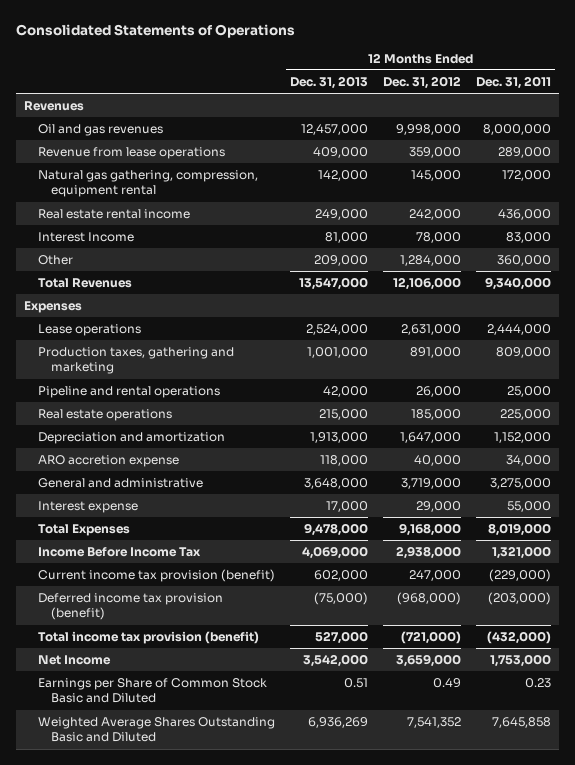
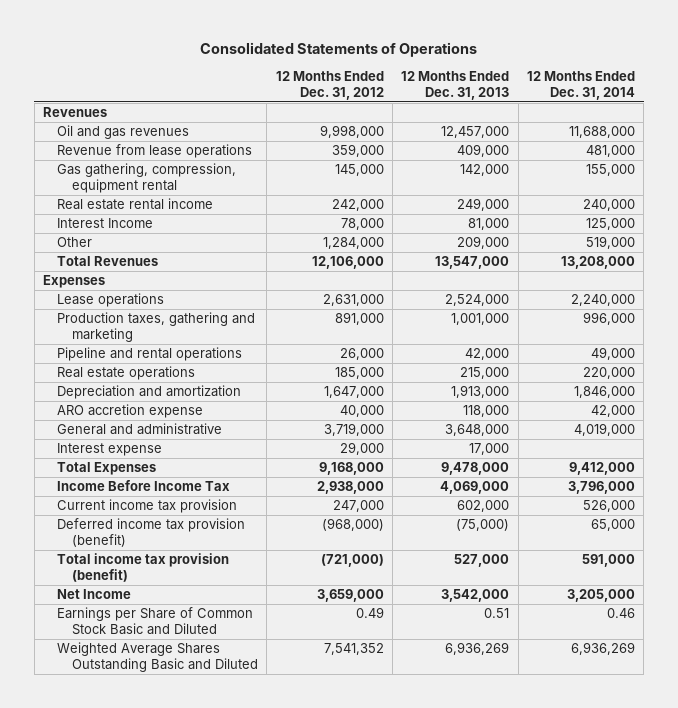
[476,75,552,89] Dec. 31, 2011 -> none
none -> [526,71,635,100] 12 Months Ended Dec. 31, 2014
[37,170,258,198] Natural gas gathering, compression, equipment rental -> [57,163,237,193] Gas gathering, compression, equipment rental
[37,569,275,583] Current income tax provision (benefit) -> [57,499,238,514] Current income tax provision

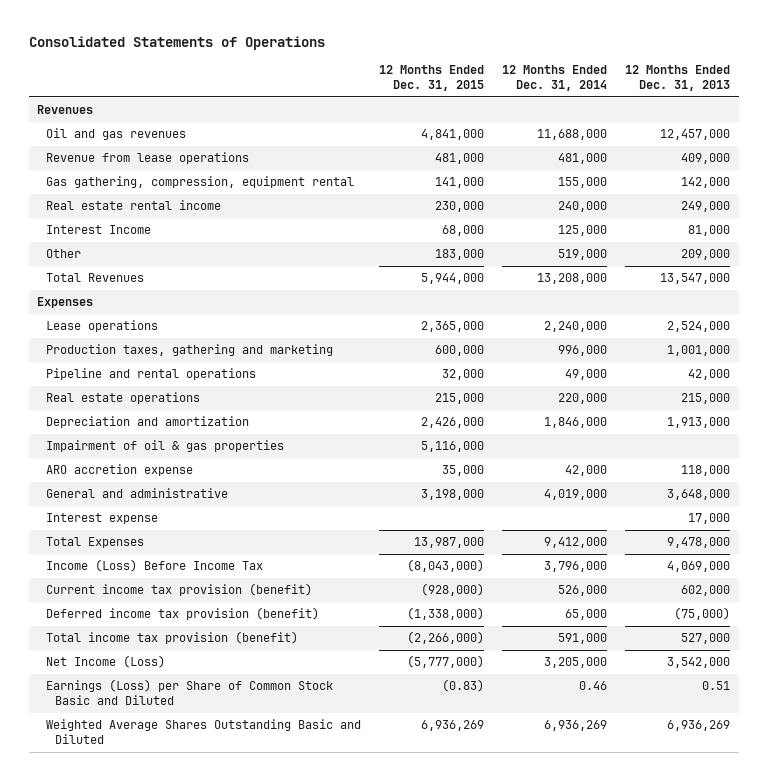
[275,71,384,100] 12 Months Ended Dec. 31, 2012 -> none
none -> [379,65,485,92] 12 Months Ended Dec. 31, 2015
none -> [46,440,285,453] Impairment of oil & gas properties
[57,480,231,492] Income Before Income Tax -> [46,559,264,573] Income (Loss) Before Income Tax
[57,499,238,514] Current income tax provision -> [46,583,313,597] Current income tax provision (benefit)
[57,589,132,600] Net Income -> [46,655,166,669] Net Income (Loss)
[57,607,254,635] Earnings per Share of Common Stock Basic and Diluted -> [46,679,334,706] Earnings (Loss) per Share of Common Stock Basic and Diluted

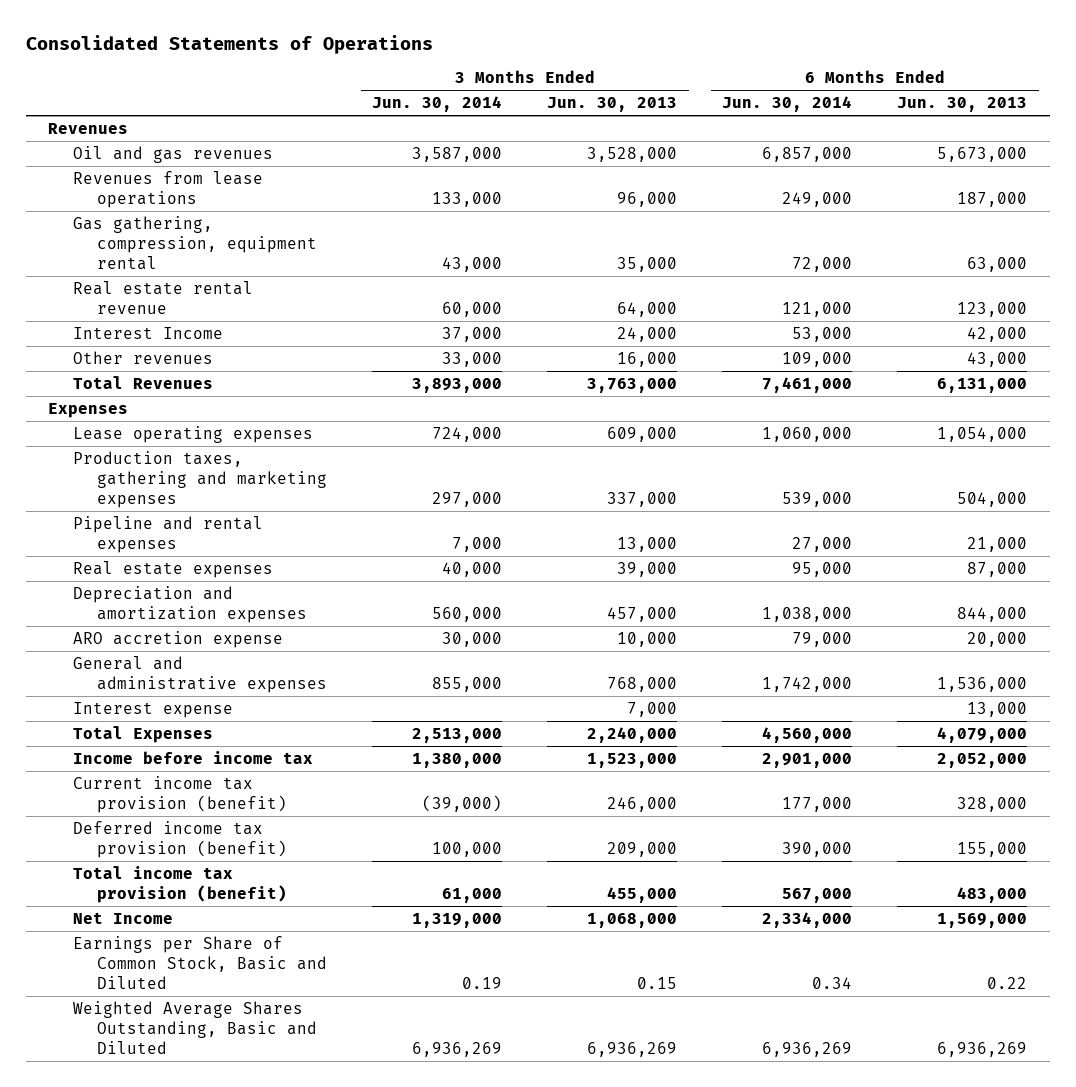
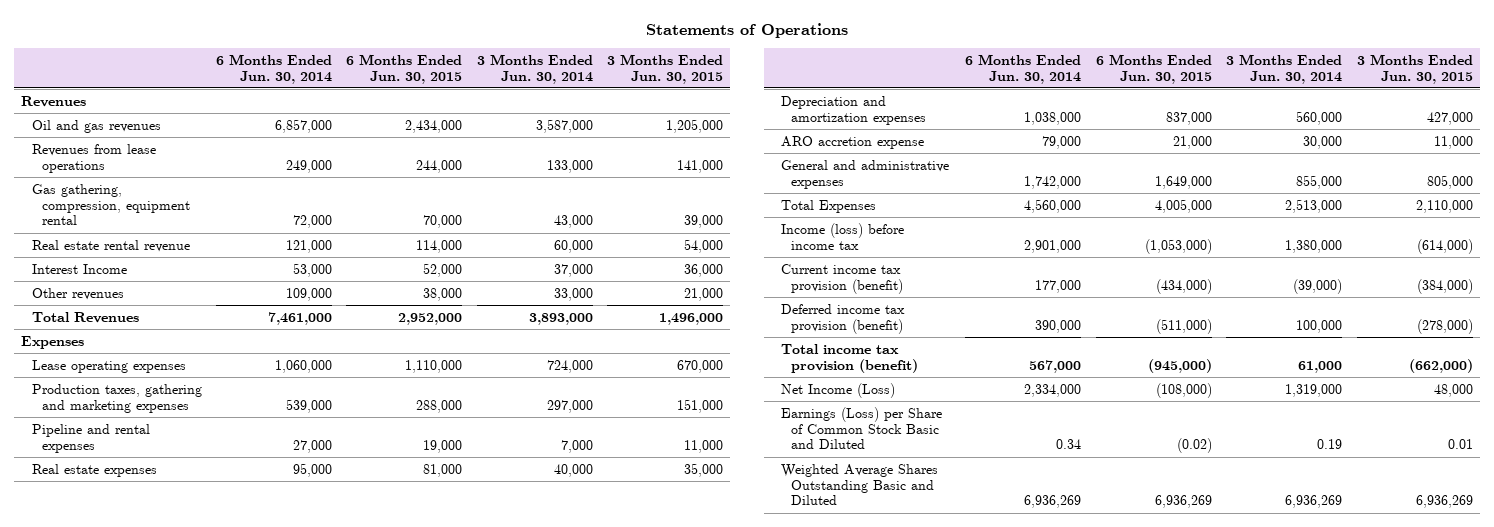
[25,34,433,54] Consolidated Statements of Operations -> [646,22,849,38] Statements of Operations
[547,97,678,113] Jun. 30, 2013 -> none
[897,97,1028,113] Jun. 30, 2013 -> none
none -> [346,53,463,84] 6 Months Ended Jun. 30, 2015
none -> [607,53,724,84] 3 Months Ended Jun. 30, 2015
[72,701,233,718] Interest expense -> none
[72,750,313,764] Income before income tax -> [781,222,905,250] Income (loss) before income tax
[72,911,173,924] Net Income -> [781,382,896,398] Net Income (Loss)
[72,935,328,989] Earnings per Share of Common Stock, Basic and Diluted -> [781,406,943,450] Earnings (Loss) per Share of Common Stock Basic and Diluted
[72,1000,318,1054] Weighted Average Shares Outstanding, Basic and Diluted -> [781,463,939,506] Weighted Average Shares Outstanding Basic and Diluted

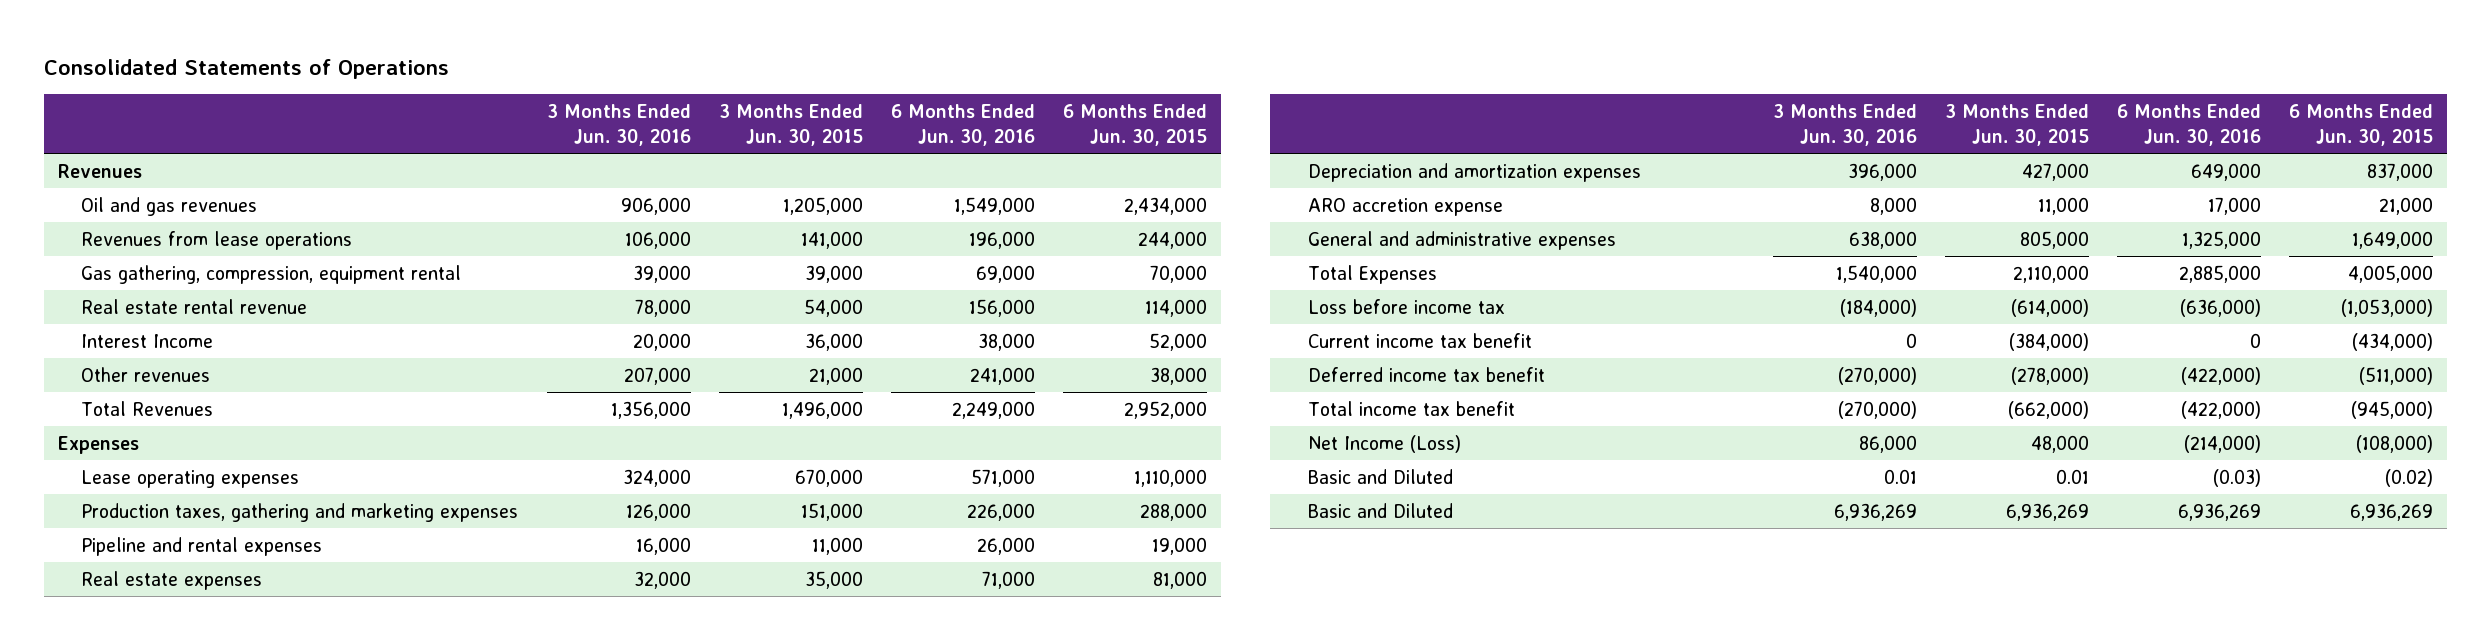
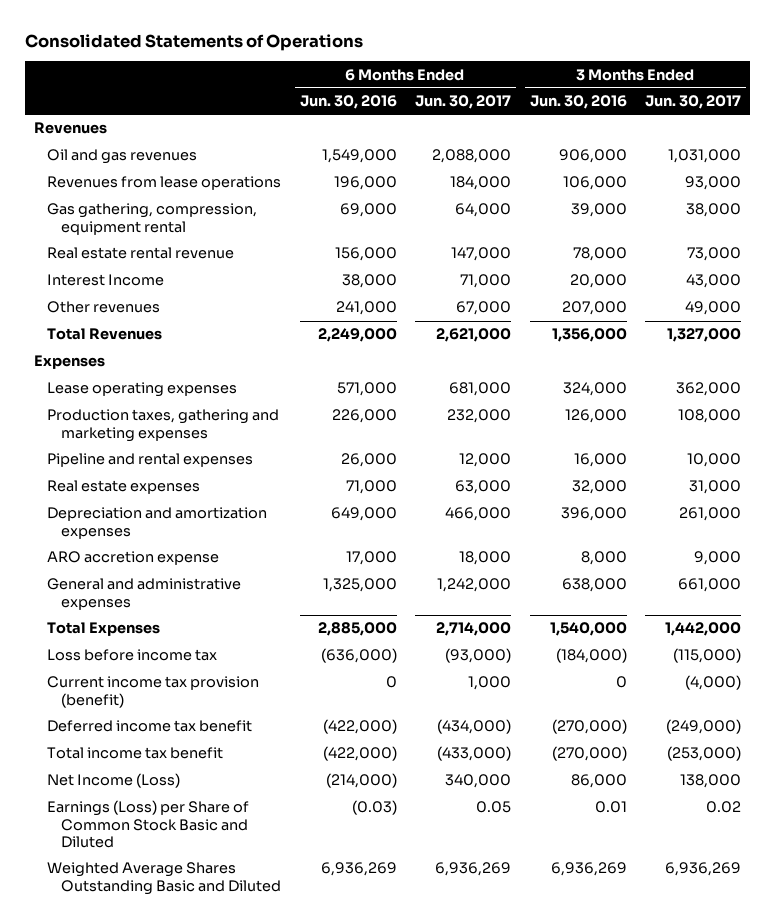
[718,104,863,146] 3 Months Ended Jun. 30, 2015 -> none
[1062,104,1207,146] 6 Months Ended Jun. 30, 2015 -> none
none -> [415,95,512,110] Jun. 30, 2017
none -> [644,95,741,110] Jun. 30, 2017
[1307,332,1532,348] Current income tax benefit -> [47,676,260,708] Current income tax provision (benefit)
[1307,468,1453,484] Basic and Diluted -> none
none -> [47,800,250,848] Earnings (Loss) per Share of Common Stock Basic and Diluted
[1307,502,1453,518] Basic and Diluted -> [47,862,281,895] Weighted Average Shares Outstanding Basic and Diluted

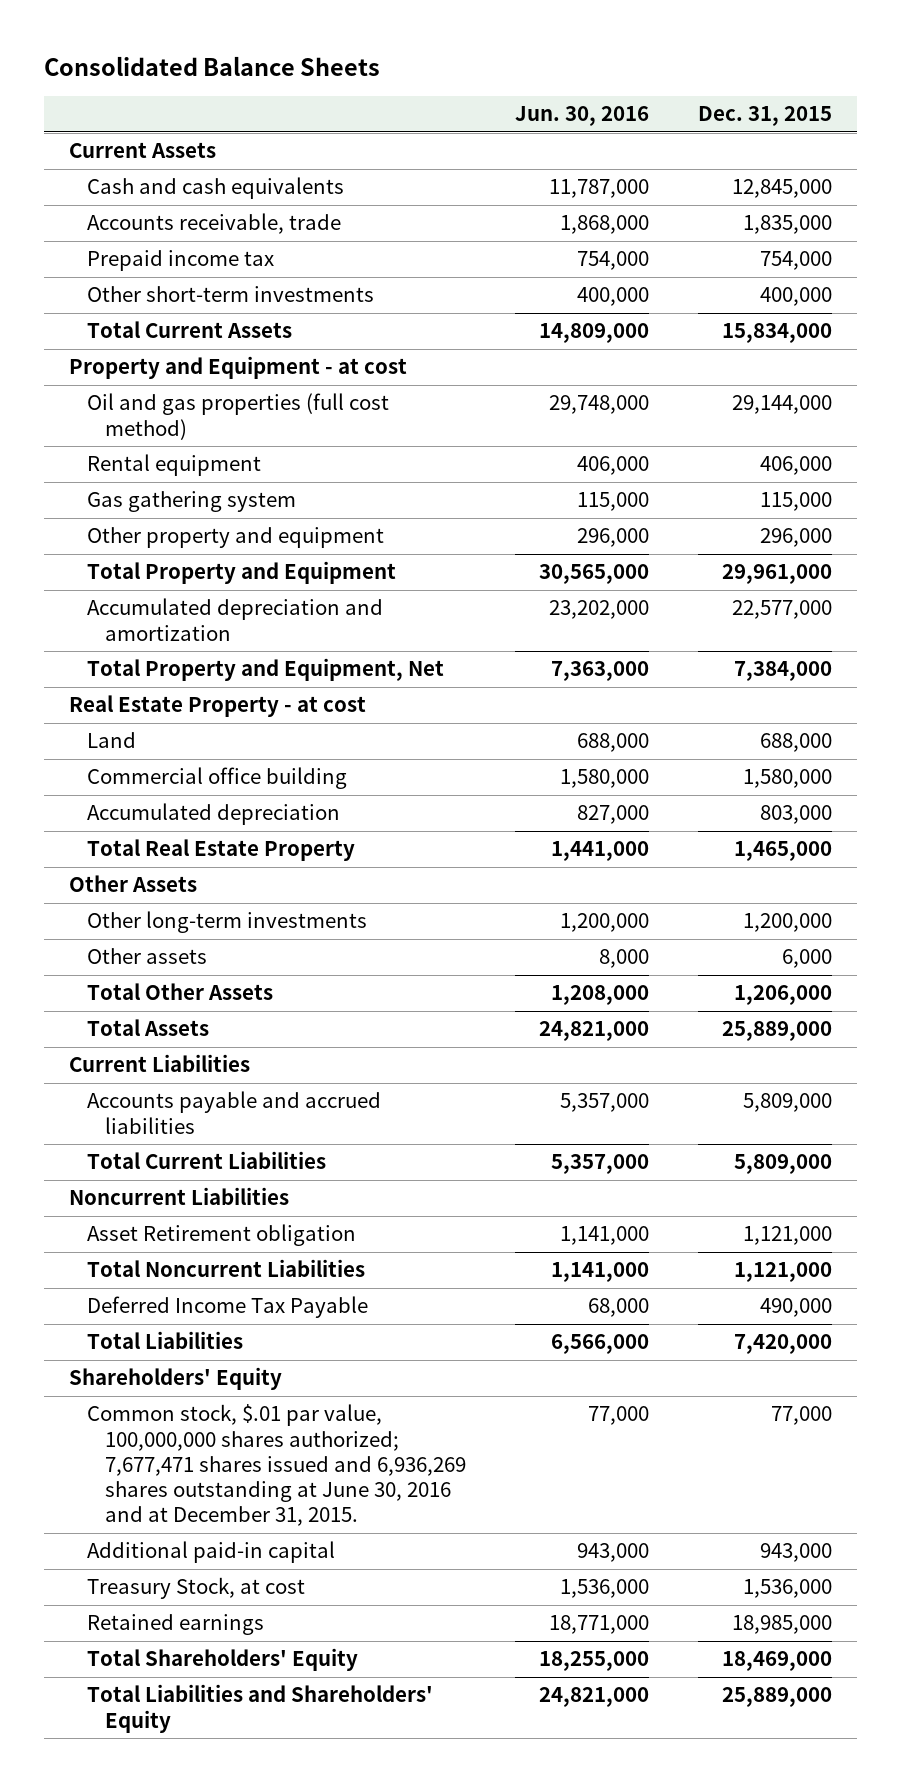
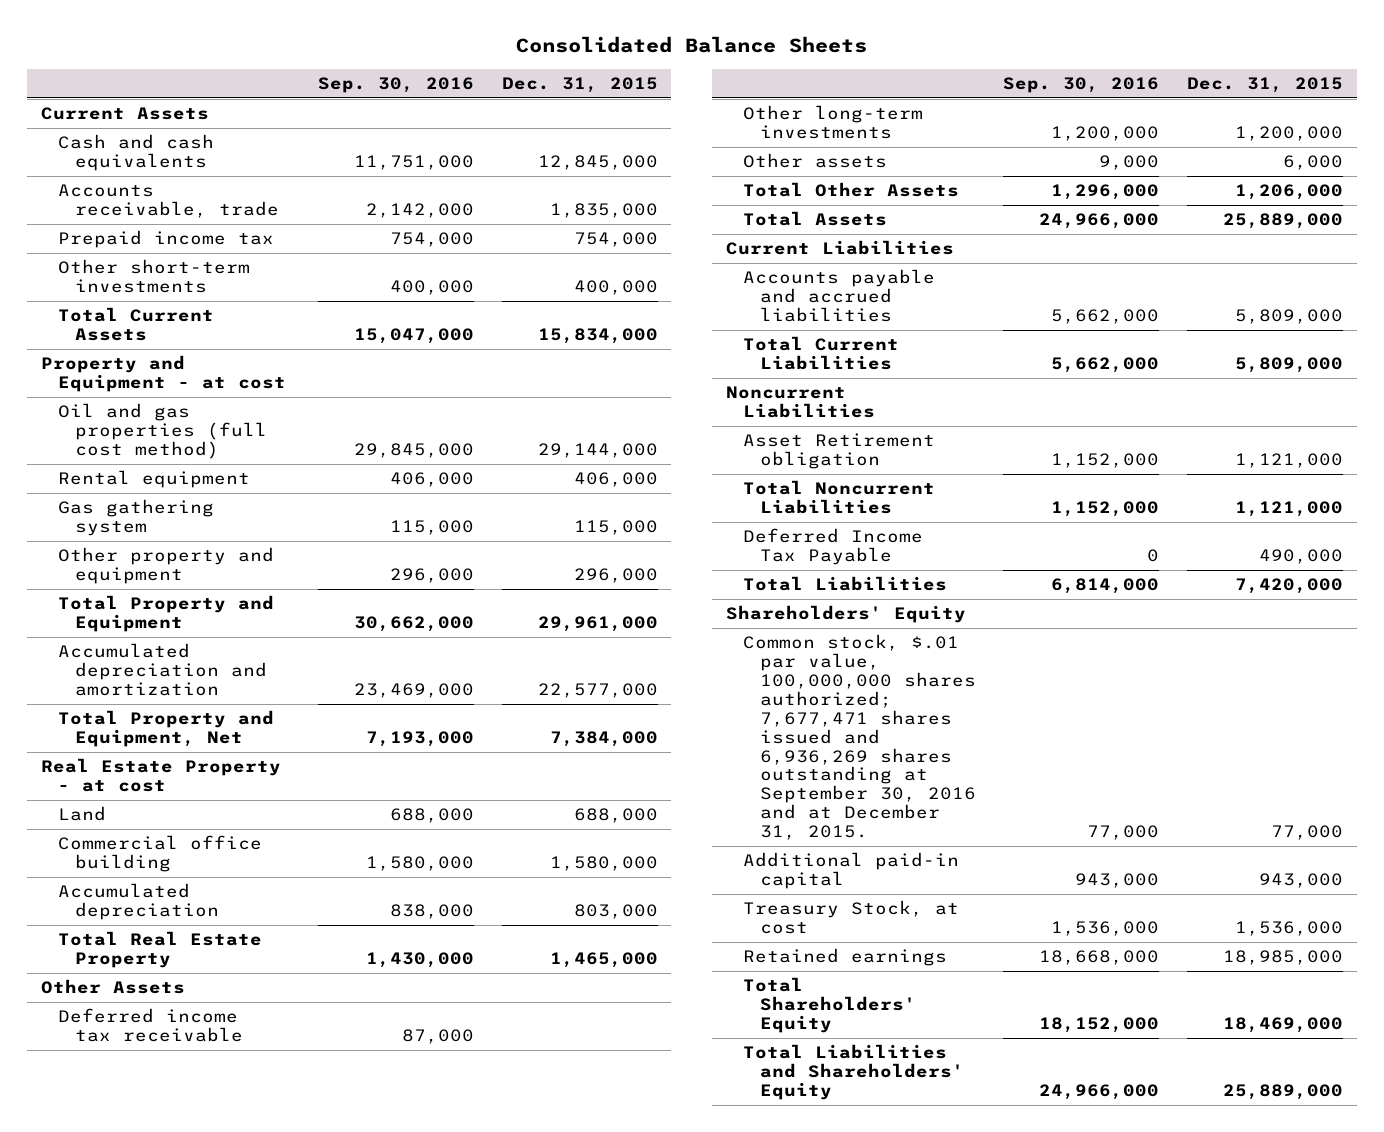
[515,106,650,127] Jun. 30, 2016 -> none
none -> [318,76,475,93] Sep. 30, 2016
none -> [57,1008,243,1043] Deferred income tax receivable
[87,1404,467,1527] Common stock, $.01 par value, 100,000,000 shares authorized; 7,677,471 shares issued and 6,936,269 shares outstanding at June 30, 2016 and at December 31, 2015. -> [742,634,977,841] Common stock, $.01 par value, 100,000,000 shares authorized; 7,677,471 shares issued and 6,936,269 shares outstanding at September 30, 2016 and at December 31, 2015.

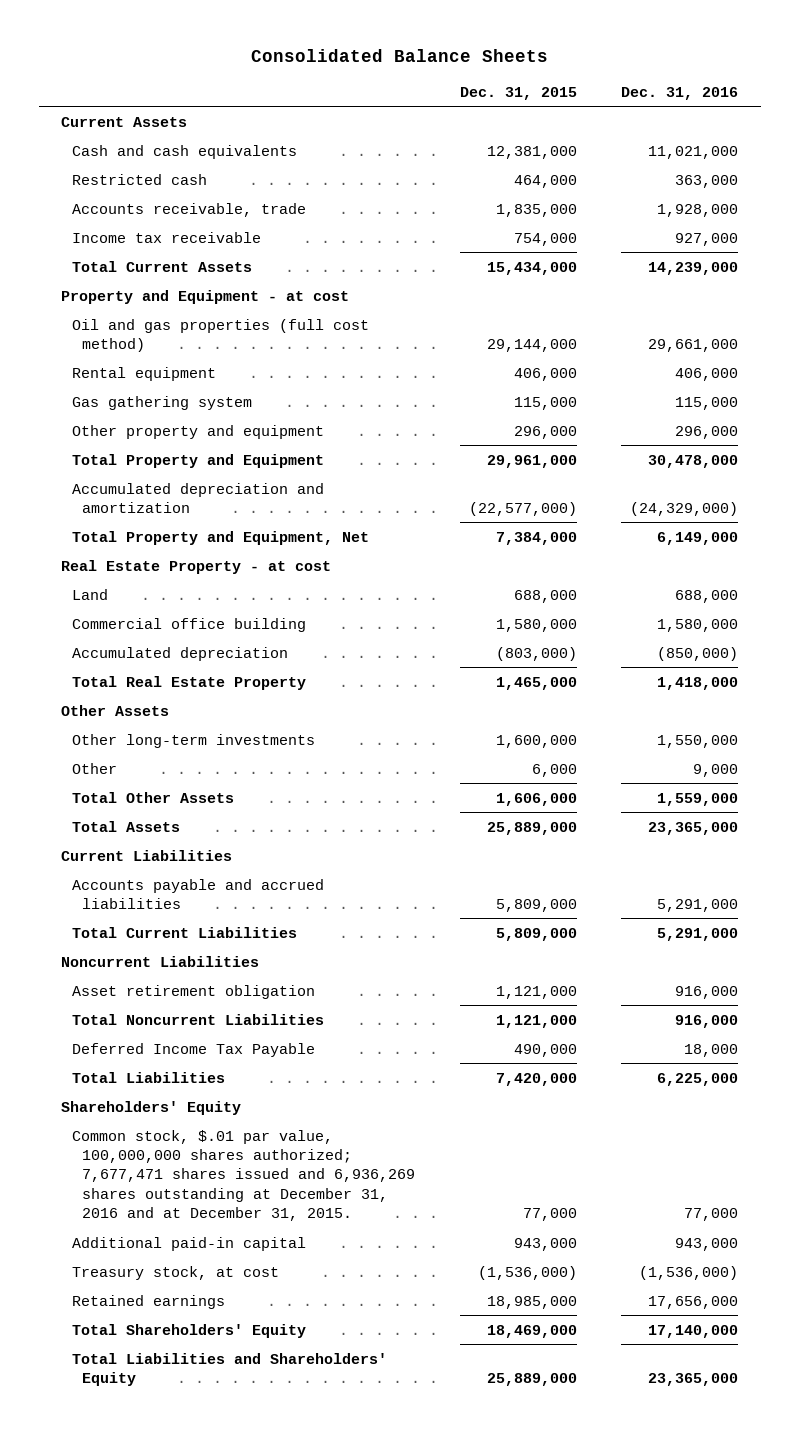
[318,76,475,93] Sep. 30, 2016 -> none
none -> [621,86,739,100] Dec. 31, 2016
[537,155,658,171] 12,845,000 -> [486,145,577,159] 12,381,000
none -> [71,173,207,185] Restricted cash
[57,259,250,294] Other short-term investments -> none
[57,230,274,249] Prepaid income tax -> [71,231,261,243] Income tax receivable
[537,328,658,345] 15,834,000 -> [486,261,577,275] 15,434,000
[537,683,658,699] 22,577,000 -> [468,501,577,516] (22,577,000)
[573,904,658,920] 803,000 -> [495,646,577,661] (803,000)
[57,1008,243,1043] Deferred income tax receivable -> none
[1234,126,1343,142] 1,200,000 -> [495,734,577,748] 1,600,000
[742,153,887,169] Other assets -> [71,762,117,774] Other
[1234,184,1343,201] 1,206,000 -> [495,792,577,806] 1,606,000
[742,433,935,470] Asset Retirement obligation -> [71,984,315,999] Asset retirement obligation
[742,634,977,841] Common stock, $.01 par value, 100,000,000 shares authorized; 7,677,471 shares issued and 6,936,269 shares outstanding at September 30, 2016 and at December 31, 2015. -> [71,1129,416,1222] Common stock, $.01 par value, 100,000,000 shares authorized; 7,677,471 shares issued and 6,936,269 shares outstanding at December 31, 2016 and at December 31, 2015.
[742,900,959,935] Treasury Stock, at cost -> [71,1265,279,1280] Treasury stock, at cost
[1234,921,1343,937] 1,536,000 -> [477,1265,577,1280] (1,536,000)

